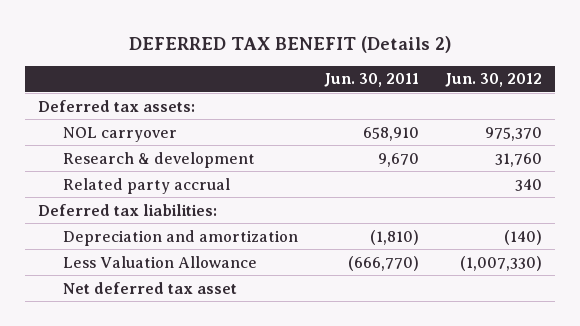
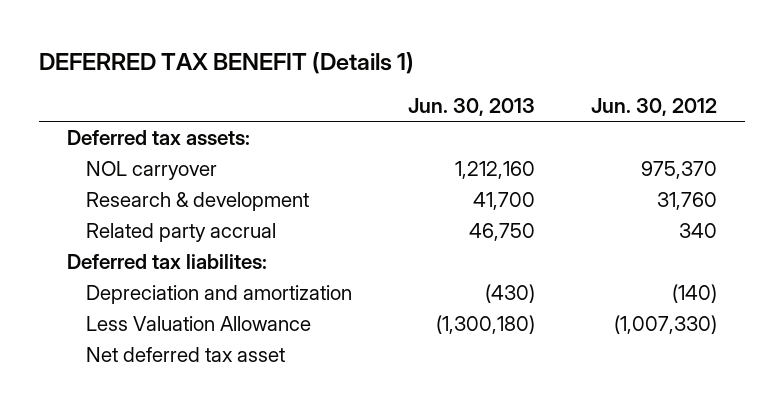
[129,35,453,53] DEFERRED TAX BENEFIT (Details 2) -> [38,52,414,75] DEFERRED TAX BENEFIT (Details 1)
[324,73,420,88] Jun. 30, 2011 -> none
none -> [408,98,536,117] Jun. 30, 2013
[37,203,217,216] Deferred tax liabilities: -> [66,253,267,269] Deferred tax liabilites:

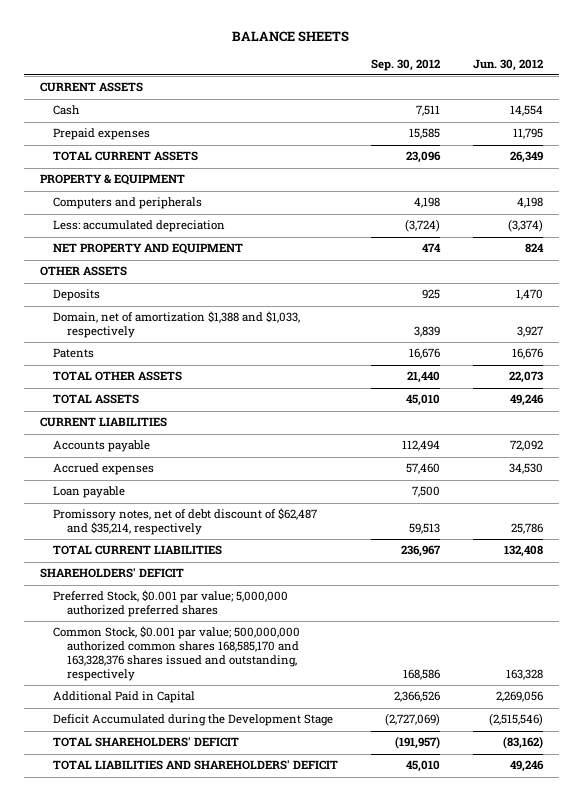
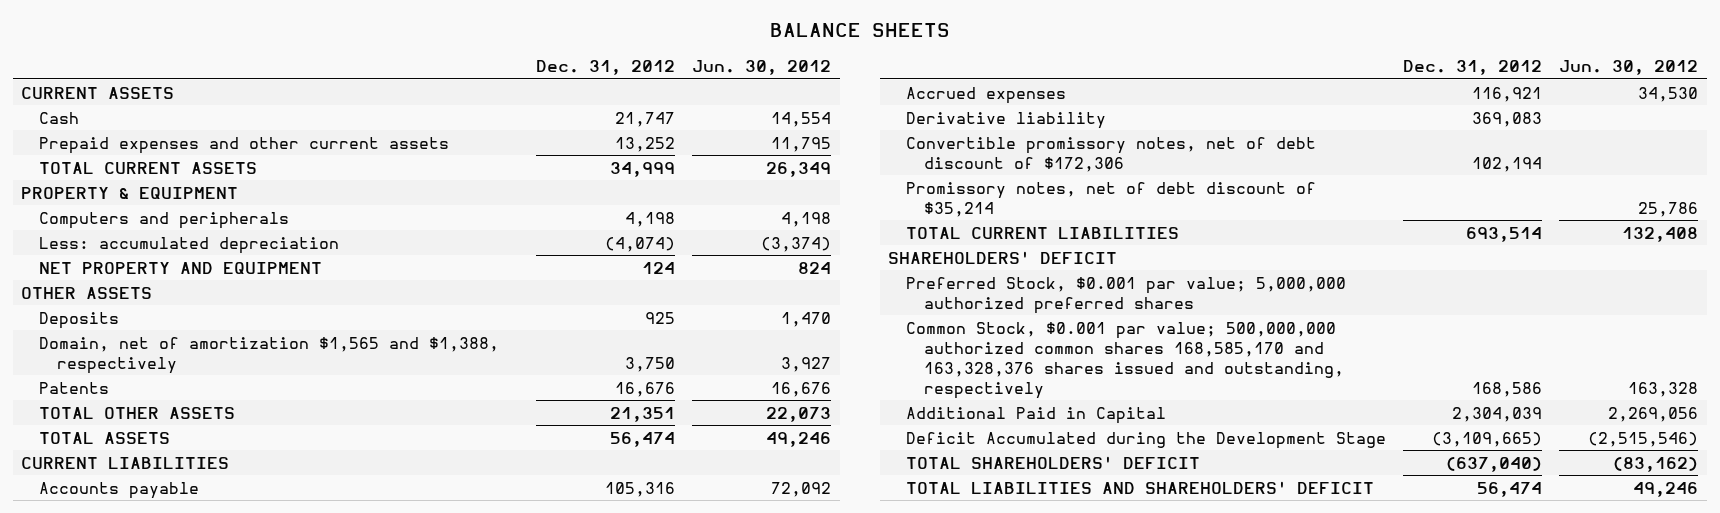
[370,58,440,71] Sep. 30, 2012 -> none
none -> [536,60,676,76] Dec. 31, 2012
[53,128,151,141] Prepaid expenses -> [39,136,450,154] Prepaid expenses and other current assets
[53,311,301,339] Domain, net of amortization $1,388 and $1,033, respectively -> [39,336,500,374] Domain, net of amortization $1,565 and $1,388, respectively
[53,486,126,499] Loan payable -> none
none -> [906,111,1107,129] Derivative liability
none -> [906,136,1317,172] Convertible promissory notes, net of debt discount of $172,306
[53,508,318,536] Promissory notes, net of debt discount of $62,487 and $35,214, respectively -> [906,181,1317,217] Promissory notes, net of debt discount of $35,214

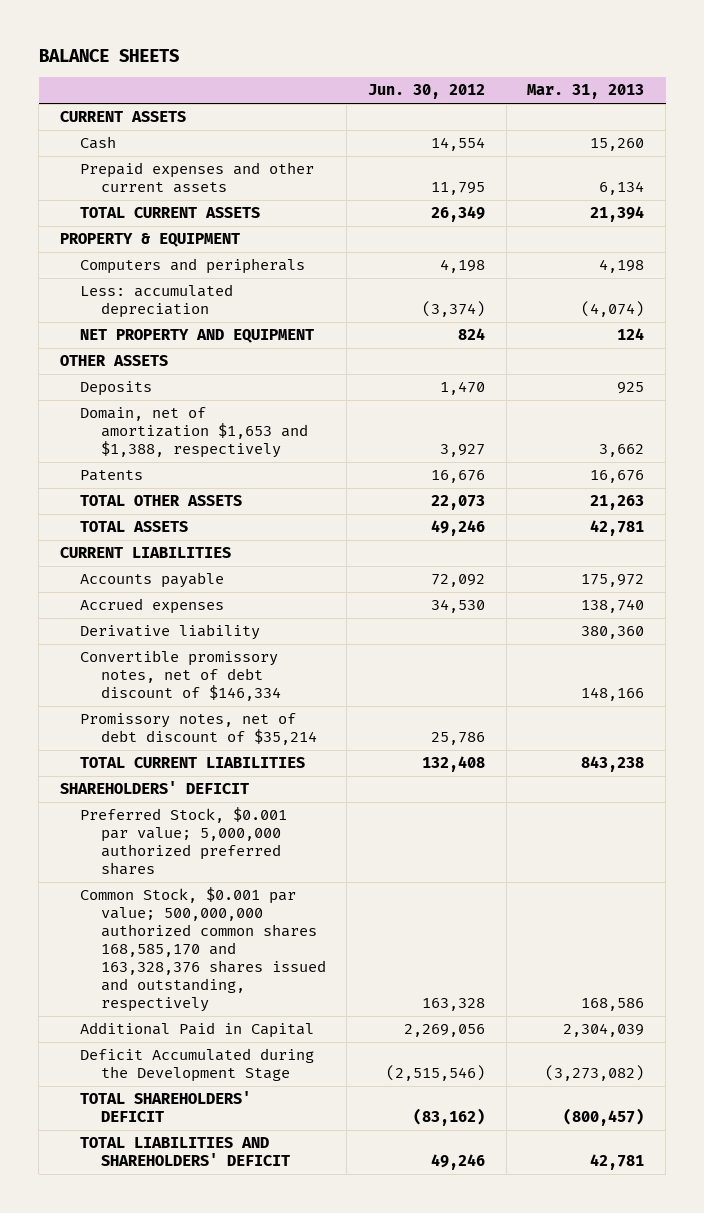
[536,60,676,76] Dec. 31, 2012 -> none
none -> [527,84,645,100] Mar. 31, 2013
[39,336,500,374] Domain, net of amortization $1,565 and $1,388, respectively -> [80,407,308,459] Domain, net of amortization $1,653 and $1,388, respectively
[906,136,1317,172] Convertible promissory notes, net of debt discount of $172,306 -> [80,650,281,702] Convertible promissory notes, net of debt discount of $146,334

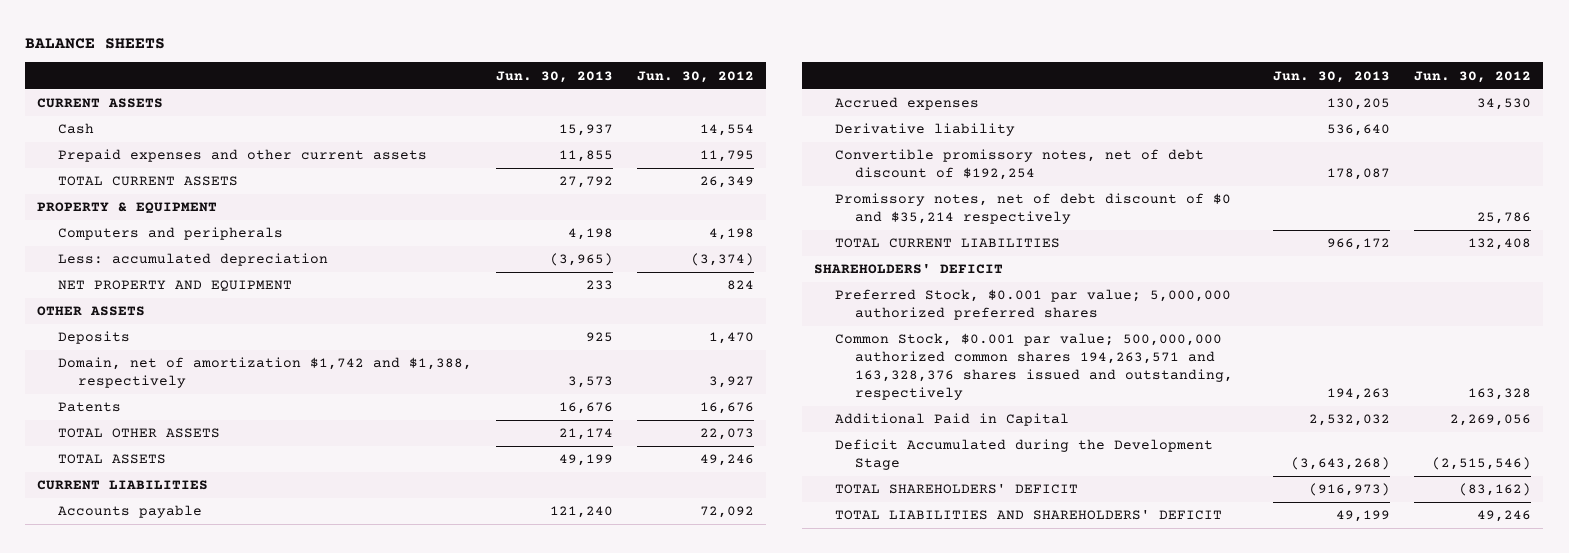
[527,84,645,100] Mar. 31, 2013 -> none
none -> [495,70,613,83] Jun. 30, 2013
[80,407,308,459] Domain, net of amortization $1,653 and $1,388, respectively -> [57,357,472,389] Domain, net of amortization $1,742 and $1,388, respectively
[80,650,281,702] Convertible promissory notes, net of debt discount of $146,334 -> [834,149,1204,181] Convertible promissory notes, net of debt discount of $192,254
[80,713,317,746] Promissory notes, net of debt discount of $35,214 -> [834,193,1231,225] Promissory notes, net of debt discount of $0 and $35,214 respectively
[80,887,326,1013] Common Stock, $0.001 par value; 500,000,000 authorized common shares 168,585,170 and 163,328,376 shares issued and outstanding, respectively -> [834,333,1234,400] Common Stock, $0.001 par value; 500,000,000 authorized common shares 194,263,571 and 163,328,376 shares issued and outstanding, respectively

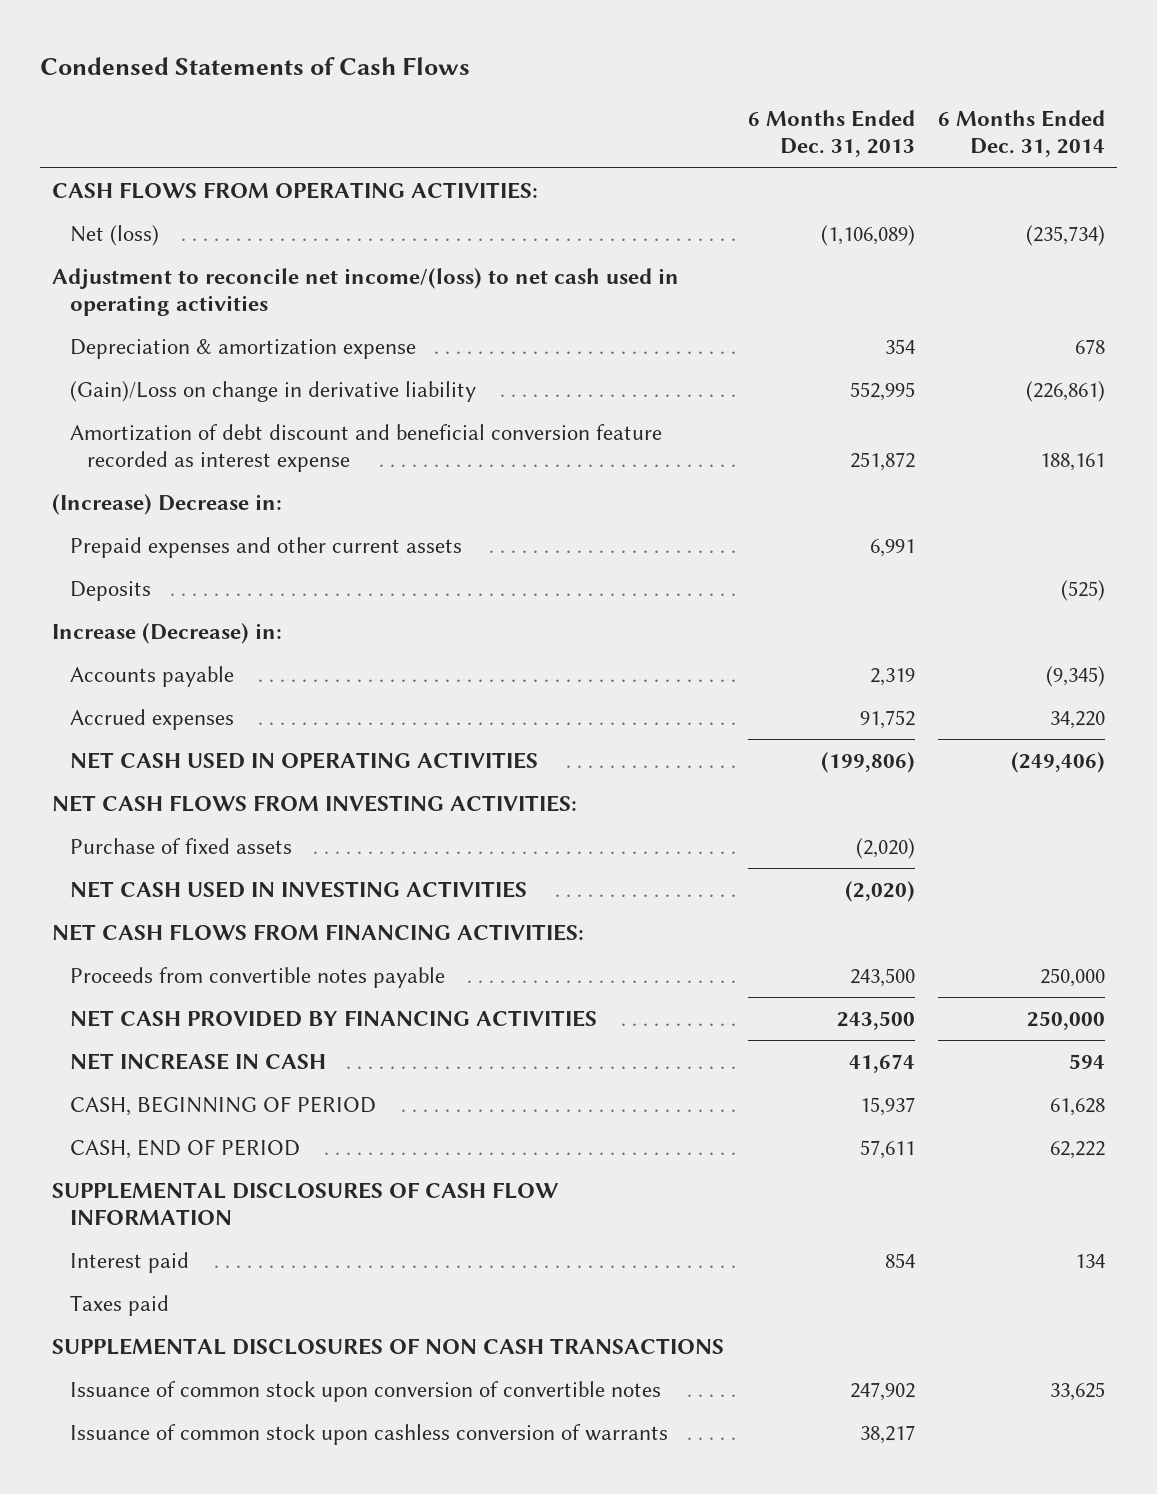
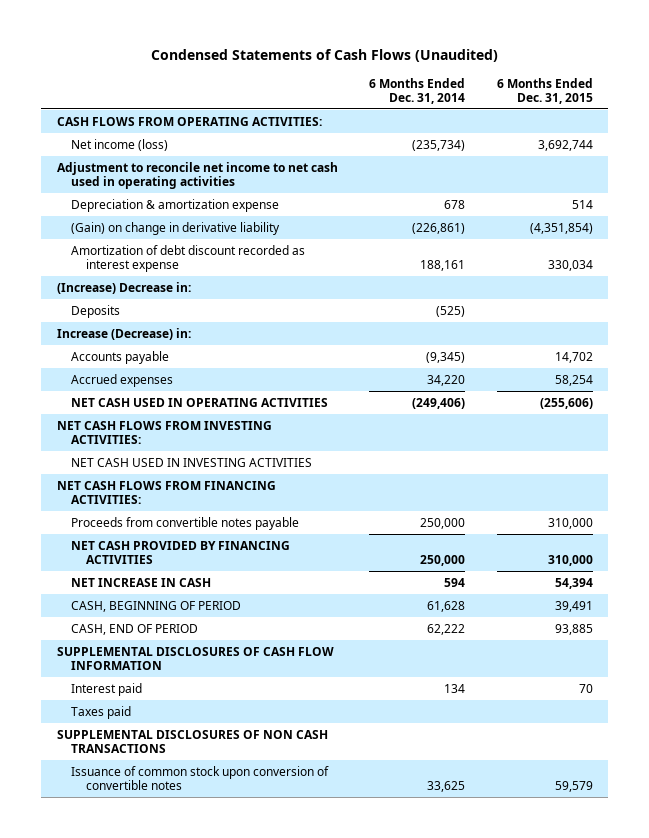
[40,57,471,76] Condensed Statements of Cash Flows -> [150,48,498,62] Condensed Statements of Cash Flows (Unaudited)
[747,110,915,158] 6 Months Ended Dec. 31, 2013 -> none
none -> [496,77,593,104] 6 Months Ended Dec. 31, 2015
[69,224,159,246] Net (loss) -> [71,138,169,151] Net income (loss)
[52,267,680,317] Adjustment to reconcile net income/(loss) to net cash used in operating activities -> [56,161,338,189] Adjustment to reconcile net income to net cash used in operating activities
[69,380,476,402] (Gain)/Loss on change in derivative liability -> [71,221,281,235] (Gain) on change in derivative liability
[69,423,662,473] Amortization of debt discount and beneficial conversion feature recorded as interest expense -> [71,244,306,272] Amortization of debt discount recorded as interest expense
[69,536,462,558] Prepaid expenses and other current assets -> none
[69,837,292,854] Purchase of fixed assets -> none
[69,1423,668,1445] Issuance of common stock upon cashless conversion of warrants -> none

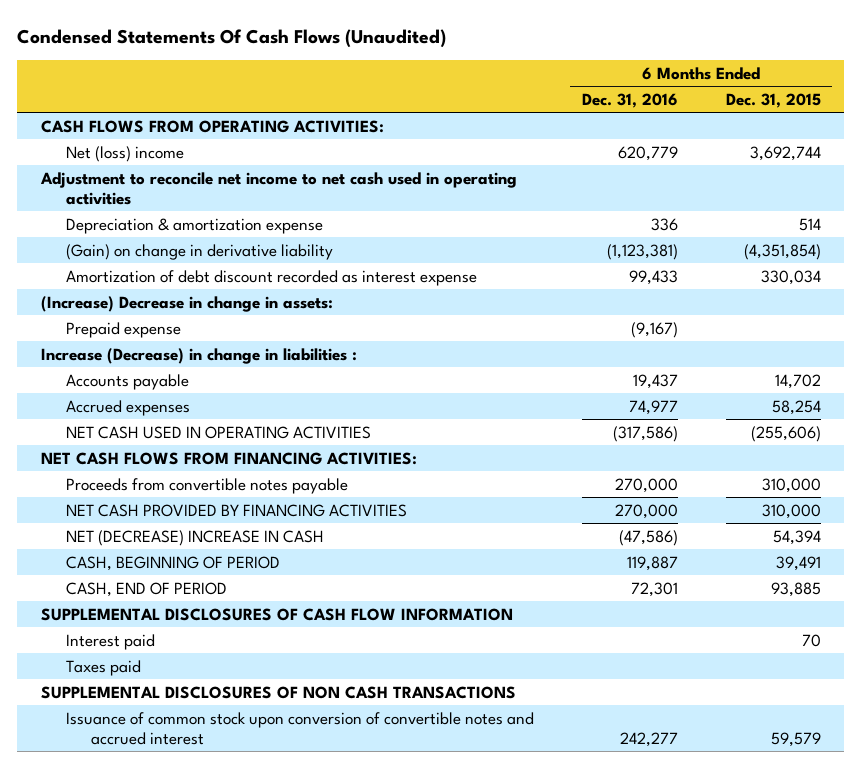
[150,48,498,62] Condensed Statements of Cash Flows (Unaudited) -> [16,29,446,49] Condensed Statements Of Cash Flows (Unaudited)
[369,77,466,104] 6 Months Ended Dec. 31, 2014 -> none
none -> [581,92,678,108] Dec. 31, 2016
[71,138,169,151] Net income (loss) -> [65,145,184,162] Net (loss) income
[71,304,121,318] Deposits -> none
[56,281,191,294] (Increase) Decrease in: -> [40,295,333,312] (Increase) Decrease in change in assets:
none -> [65,321,181,338] Prepaid expense
[56,327,191,340] Increase (Decrease) in: -> [40,347,357,364] Increase (Decrease) in change in liabilities :
[56,420,272,444] NET CASH FLOWS FROM INVESTING ACTIVITIES: -> none
[71,457,313,467] NET CASH USED IN INVESTING ACTIVITIES -> none
[71,577,212,587] NET INCREASE IN CASH -> [65,529,324,546] NET (DECREASE) INCREASE IN CASH
[71,765,330,790] Issuance of common stock upon conversion of convertible notes -> [65,711,534,745] Issuance of common stock upon conversion of convertible notes and accrued interest

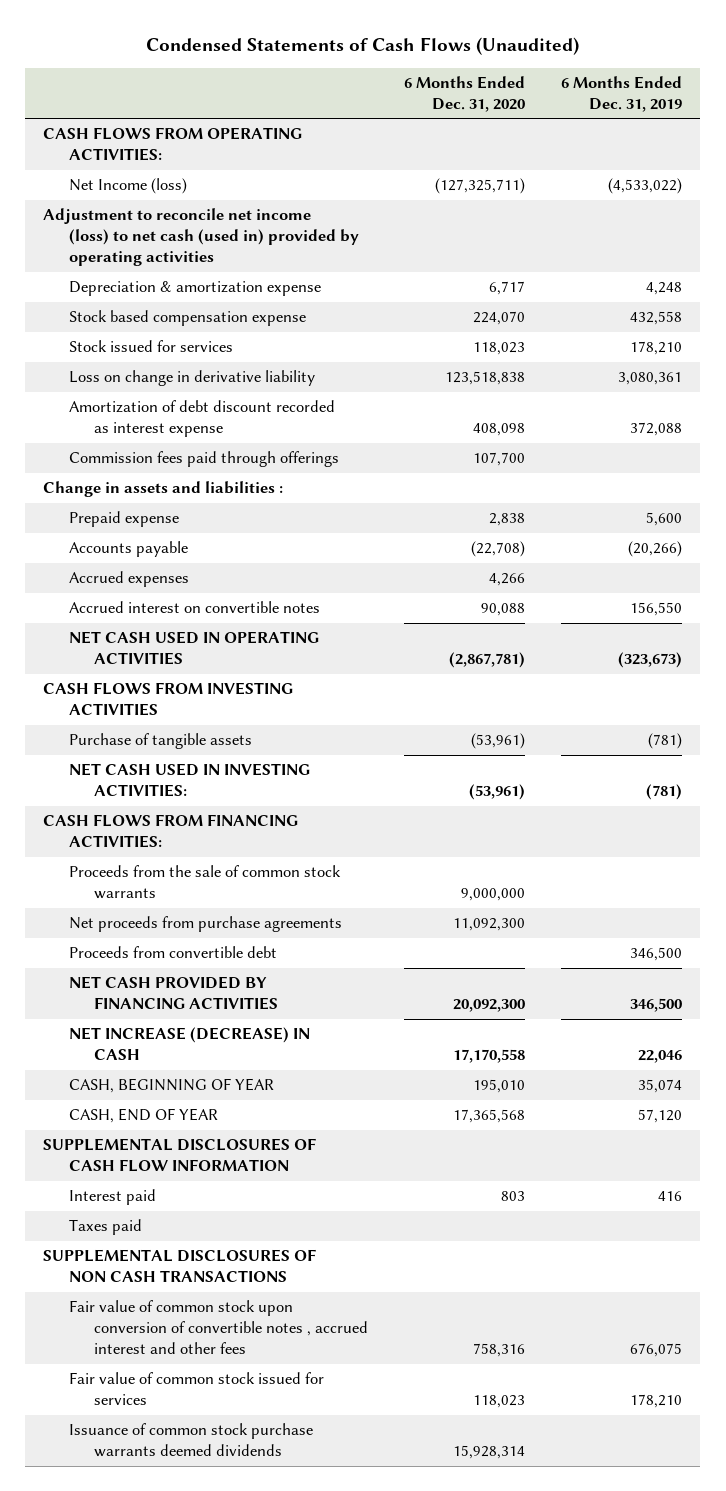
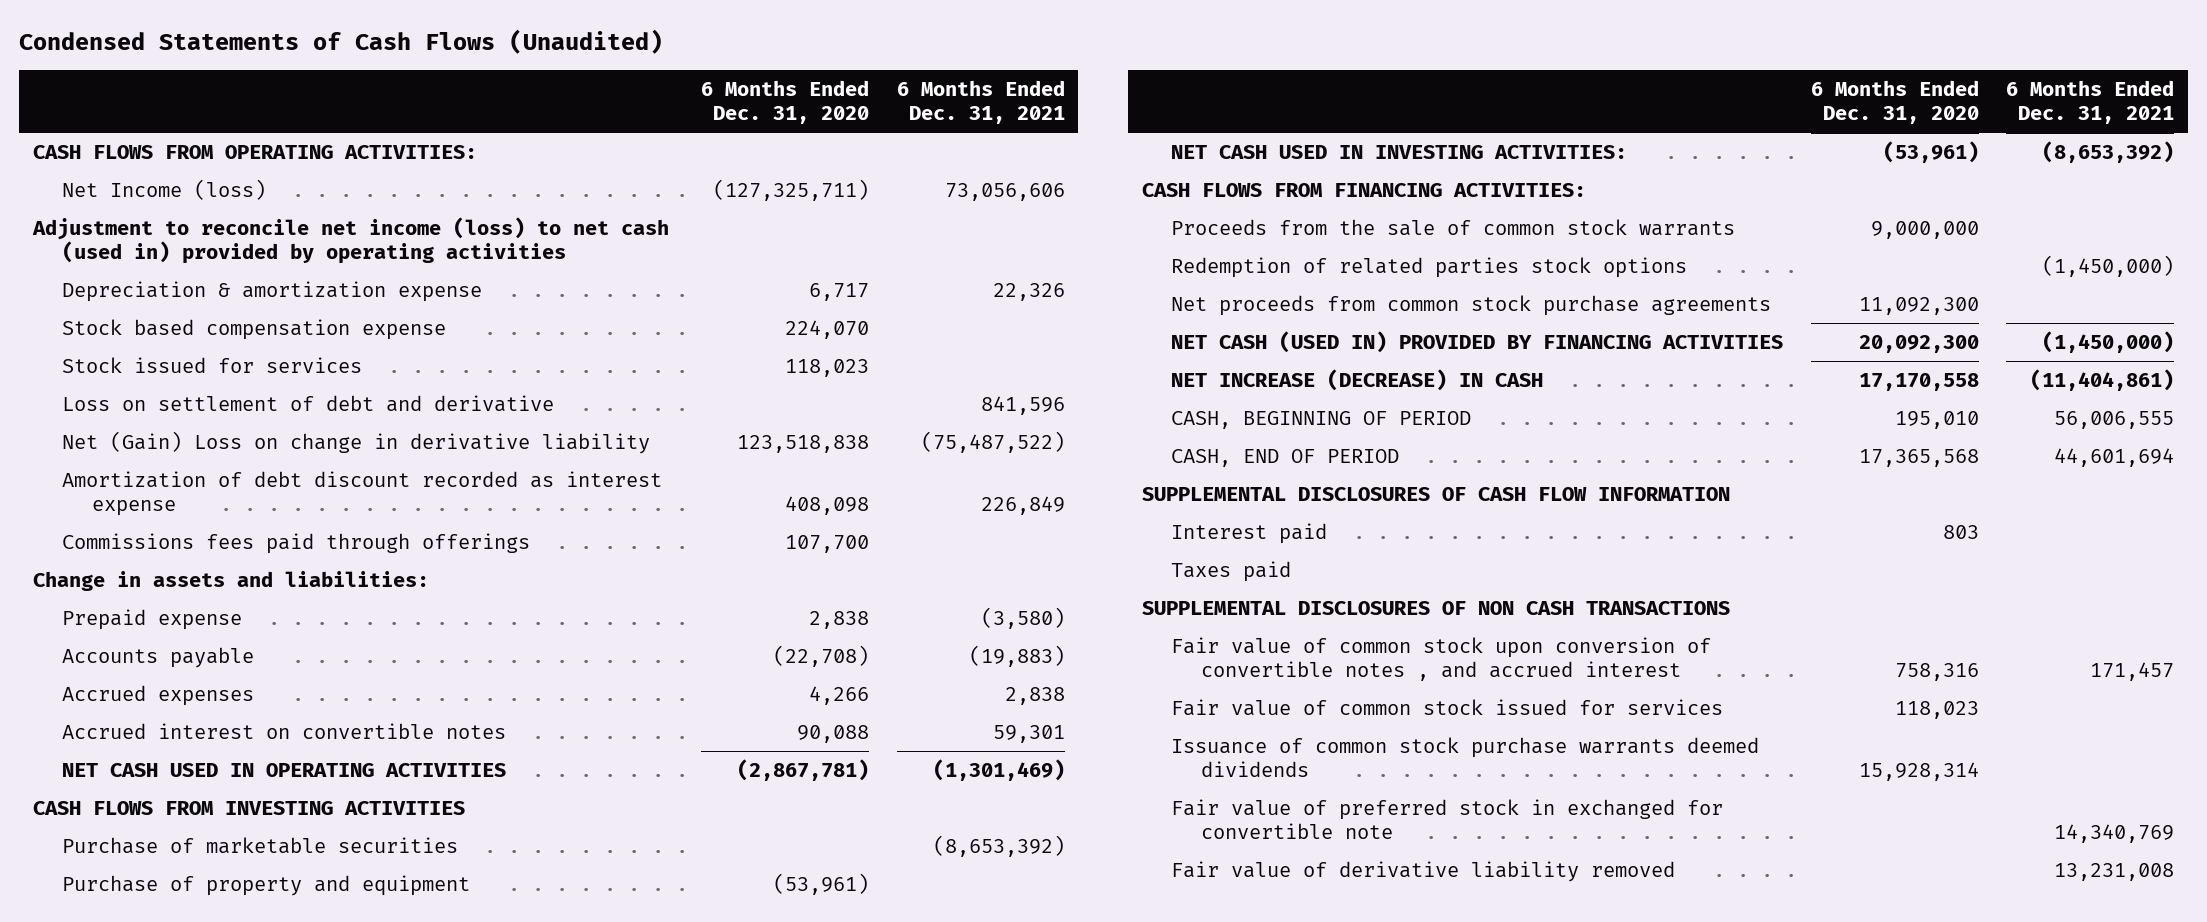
[561,75,683,112] 6 Months Ended Dec. 31, 2019 -> none
none -> [896,80,1065,125] 6 Months Ended Dec. 31, 2021
none -> [62,394,555,412] Loss on settlement of debt and derivative
[68,370,315,387] Loss on change in derivative liability -> [62,430,651,454] Net (Gain) Loss on change in derivative liability
[68,451,339,468] Commission fees paid through offerings -> [62,532,531,554] Commissions fees paid through offerings
[43,481,284,498] Change in assets and liabilities : -> [32,570,429,591] Change in assets and liabilities:
none -> [62,836,459,854] Purchase of marketable securities
[68,733,252,750] Purchase of tangible assets -> [62,874,471,896] Purchase of property and equipment
[68,946,277,959] Proceeds from convertible debt -> none
none -> [1171,256,1688,278] Redemption of related parties stock options
[68,916,342,933] Net proceeds from purchase agreements -> [1171,294,1772,316] Net proceeds from common stock purchase agreements
[68,976,278,1011] NET CASH PROVIDED BY FINANCING ACTIVITIES -> [1171,330,1784,353] NET CASH (USED IN) PROVIDED BY FINANCING ACTIVITIES
[68,1078,274,1094] CASH, BEGINNING OF YEAR -> [1171,410,1472,429] CASH, BEGINNING OF PERIOD
[68,1108,218,1124] CASH, END OF YEAR -> [1171,448,1400,467] CASH, END OF PERIOD
[68,1300,368,1355] Fair value of common stock upon conversion of convertible notes , accrued interest and other fees -> [1171,636,1712,682] Fair value of common stock upon conversion of convertible notes , and accrued interest
none -> [1171,798,1724,840] Fair value of preferred stock in exchanged for convertible note
none -> [1171,860,1676,882] Fair value of derivative liability removed

